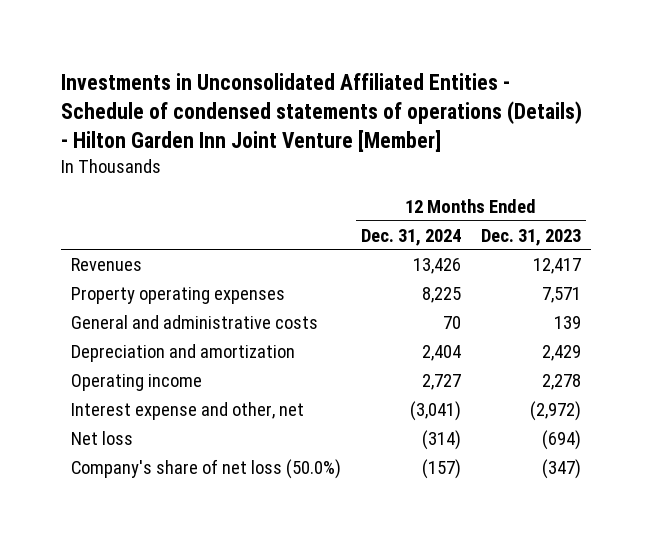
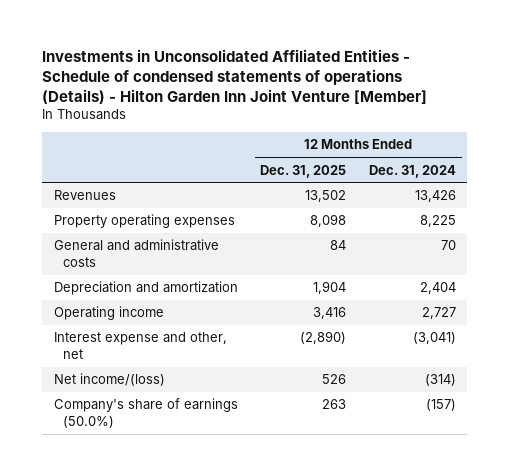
[480,228,581,246] Dec. 31, 2023 -> none
none -> [260,164,347,178] Dec. 31, 2025
[70,431,133,446] Net loss -> [53,373,165,387] Net income/(loss)
[70,459,341,480] Company's share of net loss (50.0%) -> [53,398,238,428] Company's share of earnings (50.0%)

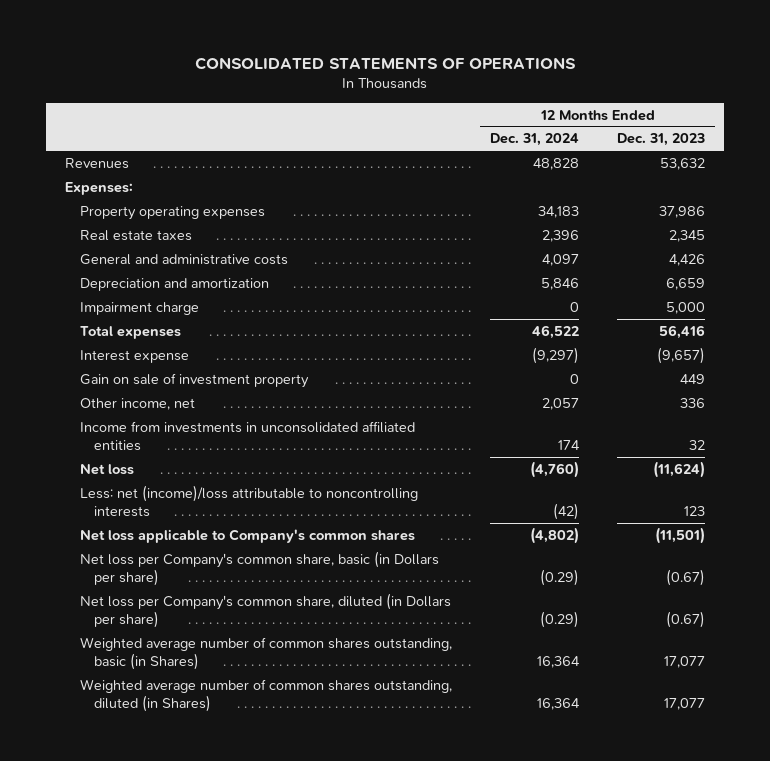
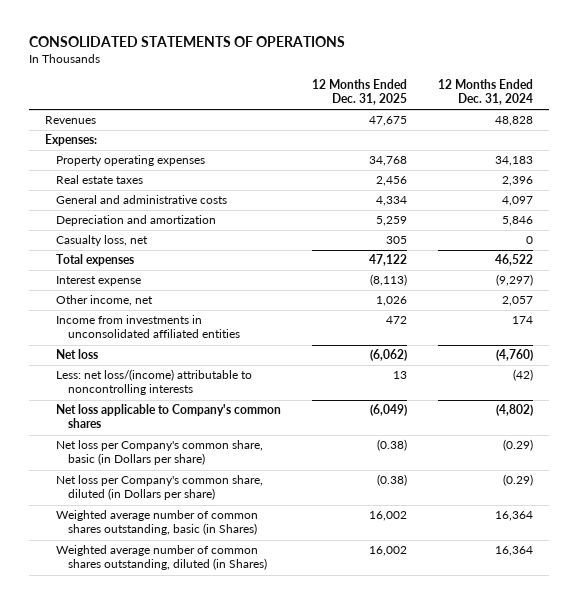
[617,133,706,147] Dec. 31, 2023 -> none
none -> [312,79,408,106] 12 Months Ended Dec. 31, 2025
[79,301,199,315] Impairment charge -> none
none -> [56,235,149,247] Casualty loss, net
[79,372,309,388] Gain on sale of investment property -> none
[79,484,418,517] Less: net (income)/loss attributable to noncontrolling interests -> [56,369,253,396] Less: net loss/(income) attributable to noncontrolling interests

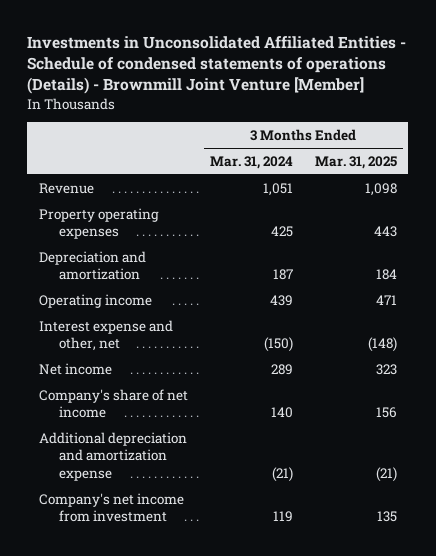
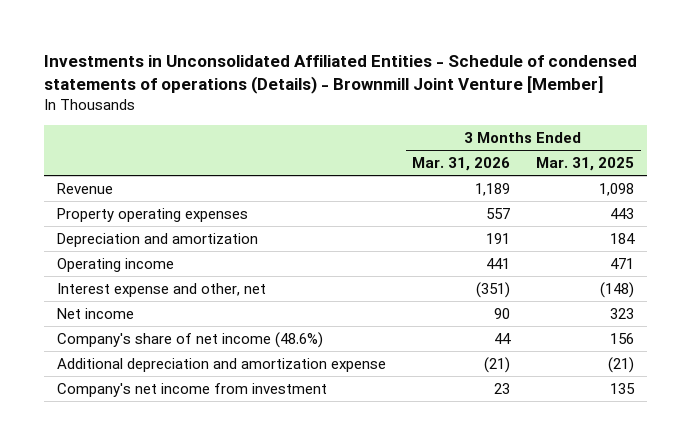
[209,155,293,169] Mar. 31, 2024 -> none
none -> [412,156,511,171] Mar. 31, 2026
[38,388,188,419] Company's share of net income -> [57,331,324,348] Company's share of net income (48.6%)

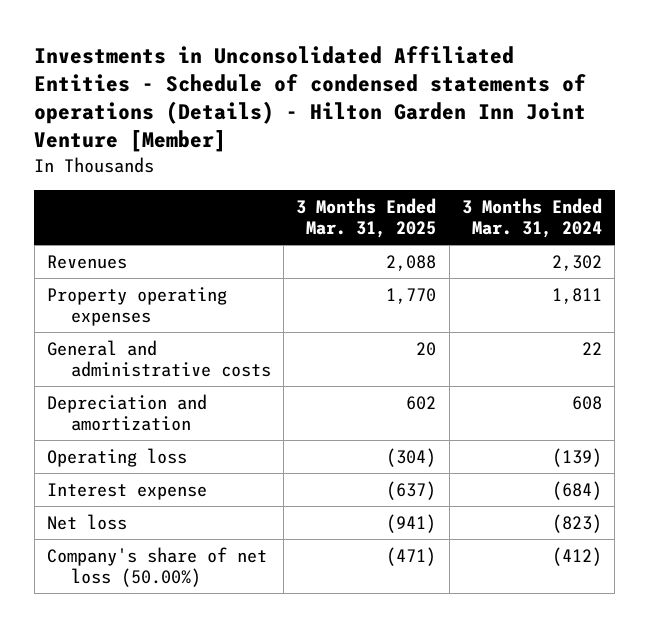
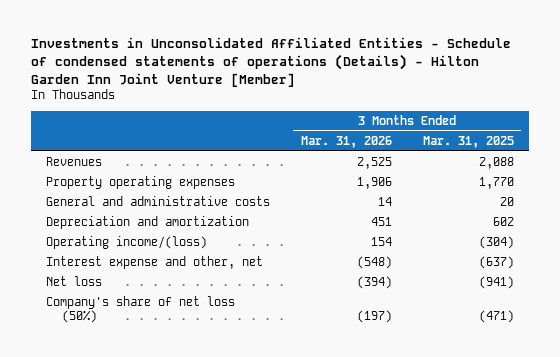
[461,197,602,239] 3 Months Ended Mar. 31, 2024 -> none
none -> [300,135,392,148] Mar. 31, 2026
[47,447,188,467] Operating loss -> [45,235,207,249] Operating income/(loss)
[47,482,208,500] Interest expense -> [45,255,263,269] Interest expense and other, net
[47,546,268,588] Company's share of net loss (50.00%) -> [45,295,235,323] Company's share of net loss (50%)

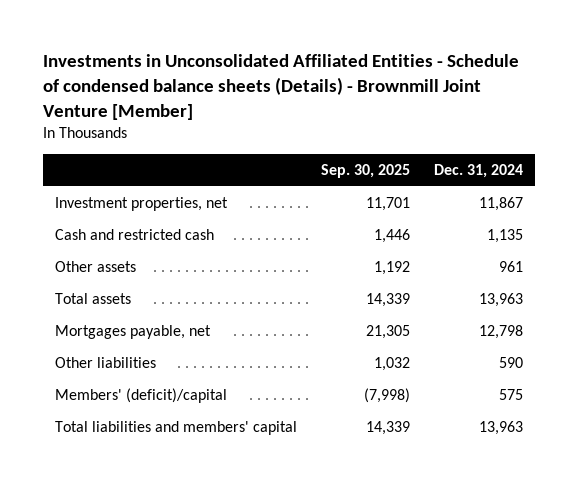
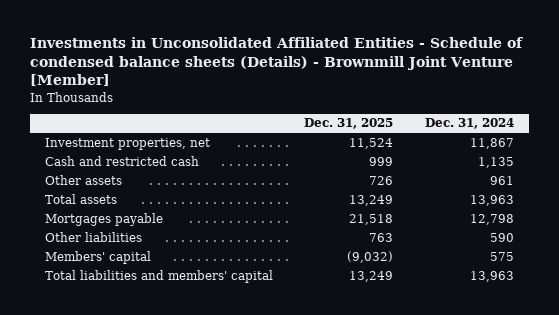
[320,164,410,179] Sep. 30, 2025 -> none
none -> [304,118,394,130] Dec. 31, 2025
[54,324,211,339] Mortgages payable, net -> [45,212,164,226] Mortgages payable
[54,387,227,403] Members' (deficit)/capital -> [45,250,152,264] Members' capital

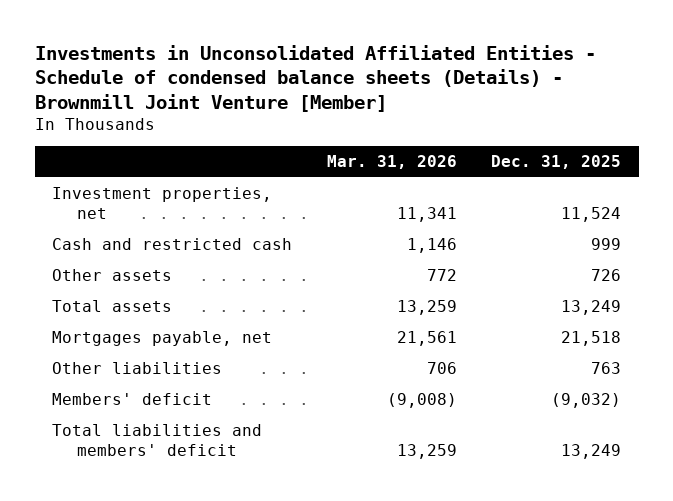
[424,118,514,130] Dec. 31, 2024 -> none
none -> [326,155,457,170] Mar. 31, 2026
[45,212,164,226] Mortgages payable -> [52,331,273,347] Mortgages payable, net
[45,250,152,264] Members' capital -> [52,393,213,406] Members' deficit
[45,269,274,283] Total liabilities and members' capital -> [52,424,263,457] Total liabilities and members' deficit

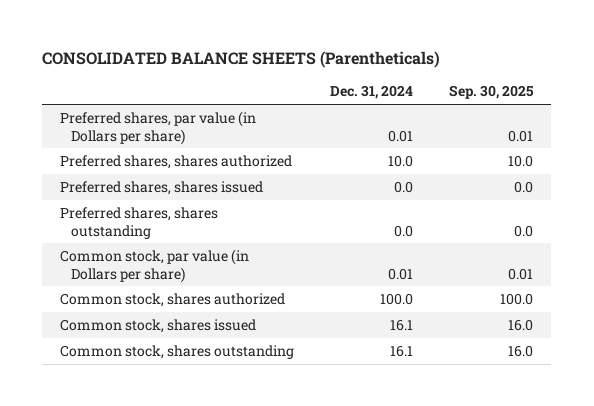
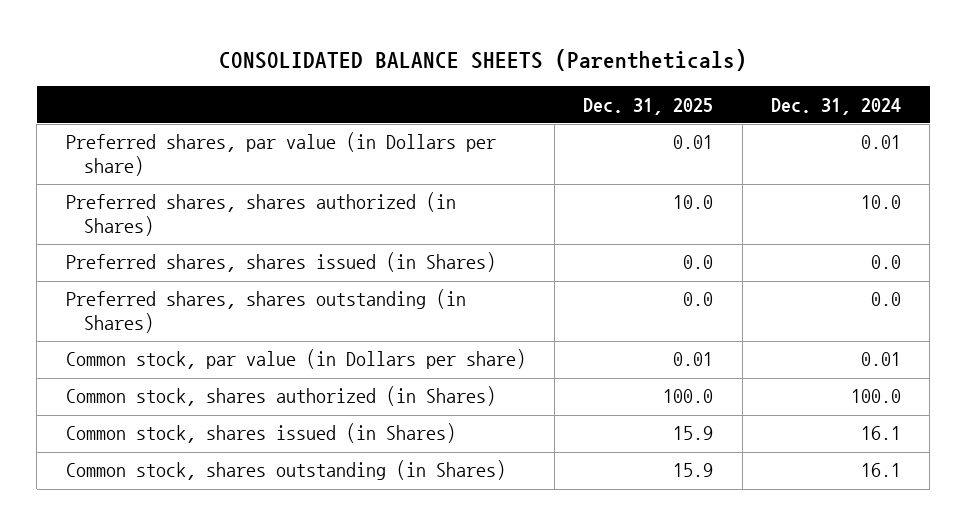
[449,85,535,100] Sep. 30, 2025 -> none
none -> [583,97,714,115] Dec. 31, 2025
[60,154,293,169] Preferred shares, shares authorized -> [65,192,456,236] Preferred shares, shares authorized (in Shares)
[60,180,264,195] Preferred shares, shares issued -> [65,252,496,273] Preferred shares, shares issued (in Shares)
[60,206,219,239] Preferred shares, shares outstanding -> [65,289,466,333] Preferred shares, shares outstanding (in Shares)
[60,292,286,307] Common stock, shares authorized -> [65,386,496,407] Common stock, shares authorized (in Shares)
[60,318,257,333] Common stock, shares issued -> [65,423,456,444] Common stock, shares issued (in Shares)
[60,344,295,359] Common stock, shares outstanding -> [65,460,506,481] Common stock, shares outstanding (in Shares)

